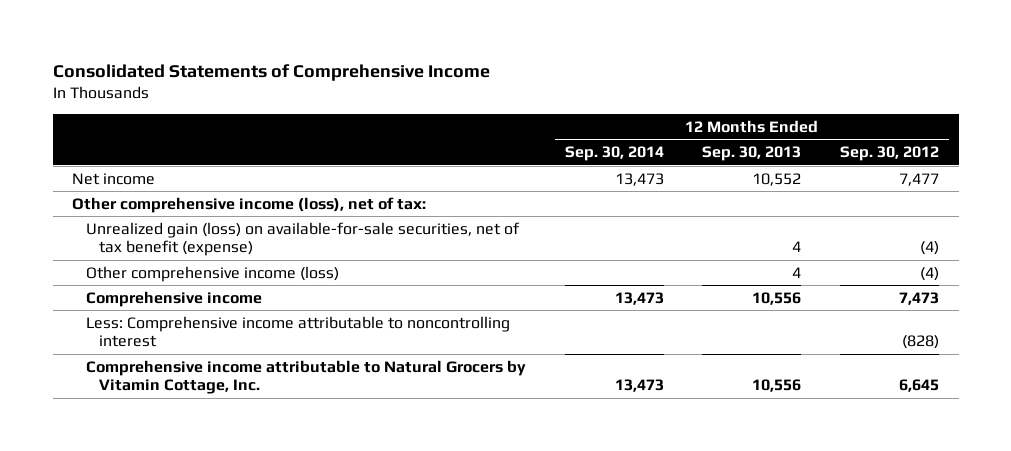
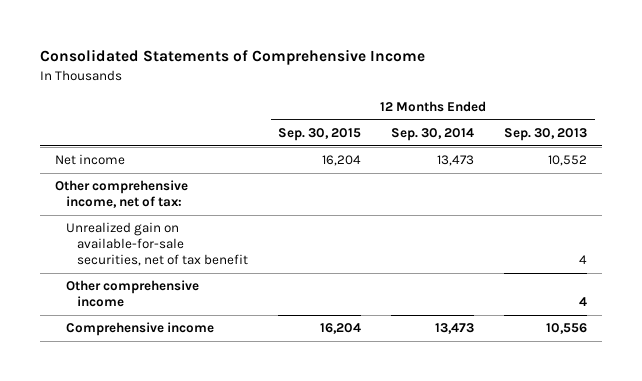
[840,146,940,162] Sep. 30, 2012 -> none
none -> [278,127,362,141] Sep. 30, 2015
[71,196,426,213] Other comprehensive income (loss), net of tax: -> [55,180,189,209] Other comprehensive income, net of tax:
[85,221,520,257] Unrealized gain (loss) on available-for-sale securities, net of tax benefit (expense) -> [66,222,249,267] Unrealized gain on available-for-sale securities, net of tax benefit
[85,265,339,282] Other comprehensive income (loss) -> [66,280,200,308] Other comprehensive income
[85,315,510,348] Less: Comprehensive income attributable to noncontrolling interest -> none
[85,359,526,395] Comprehensive income attributable to Natural Grocers by Vitamin Cottage, Inc. -> none

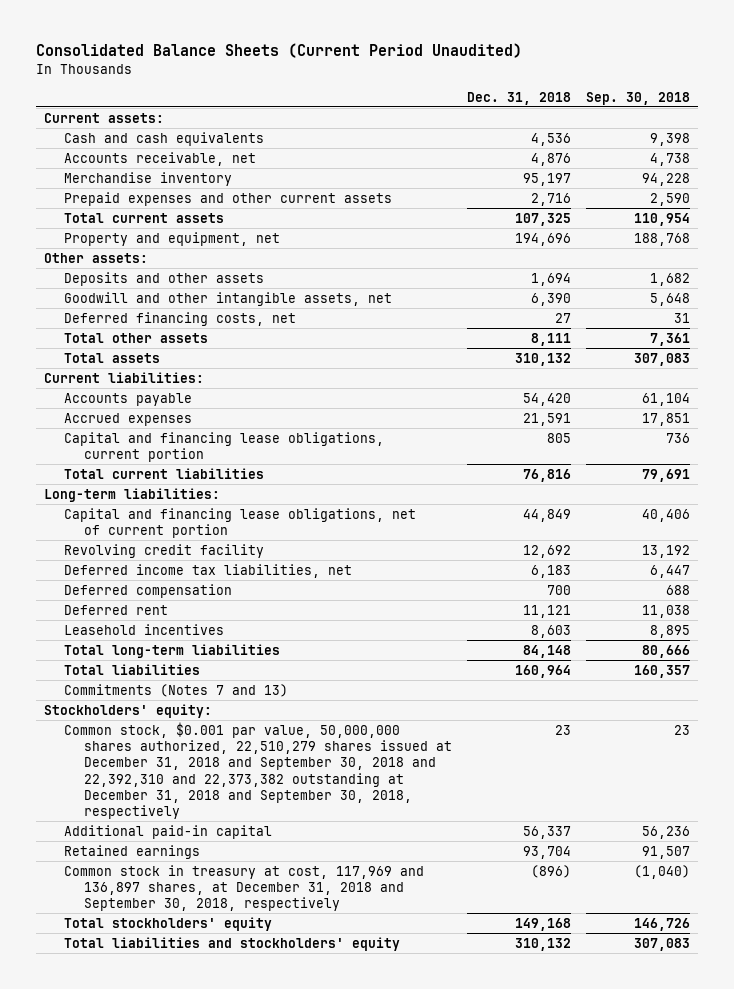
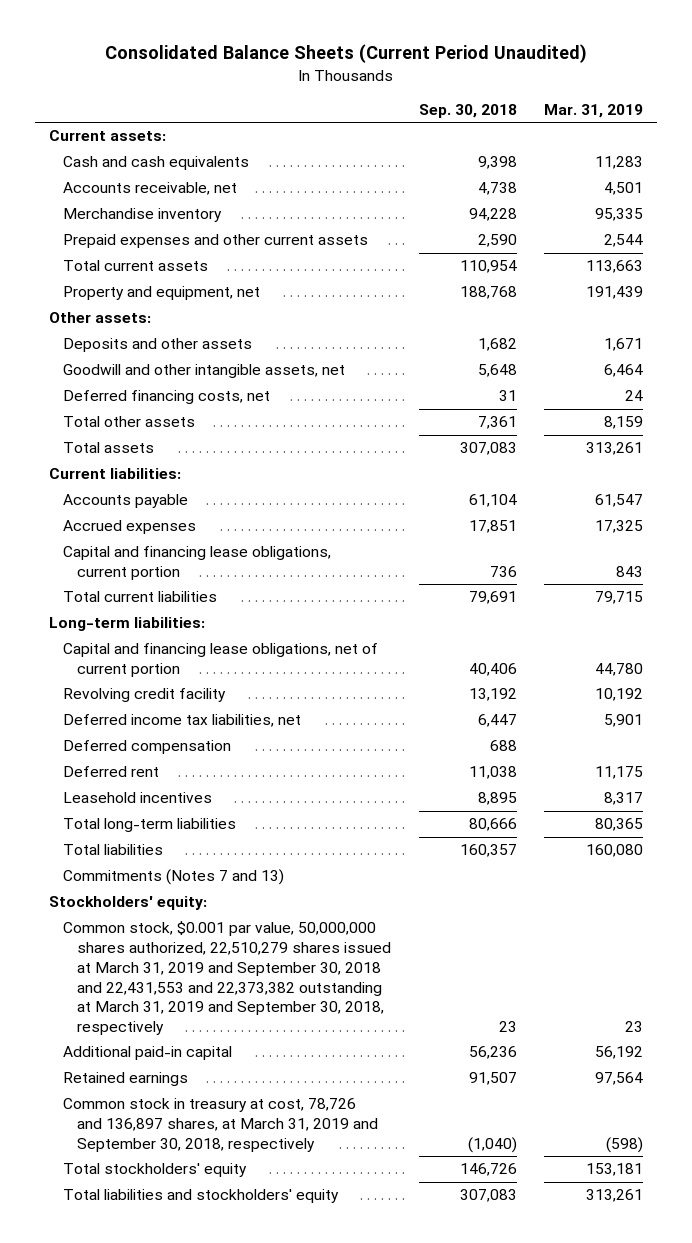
[467,91,572,105] Dec. 31, 2018 -> none
none -> [543,103,643,118] Mar. 31, 2019
[63,721,453,820] Common stock, $0.001 par value, 50,000,000 shares authorized, 22,510,279 shares issued at December 31, 2018 and September 30, 2018 and 22,392,310 and 22,373,382 outstanding at December 31, 2018 and September 30, 2018, respectively -> [63,921,392,1036] Common stock, $0.001 par value, 50,000,000 shares authorized, 22,510,279 shares issued at March 31, 2019 and September 30, 2018 and 22,431,553 and 22,373,382 outstanding at March 31, 2019 and September 30, 2018, respectively
[63,864,424,912] Common stock in treasury at cost, 117,969 and 136,897 shares, at December 31, 2018 and September 30, 2018, respectively -> [63,1098,379,1152] Common stock in treasury at cost, 78,726 and 136,897 shares, at March 31, 2019 and September 30, 2018, respectively

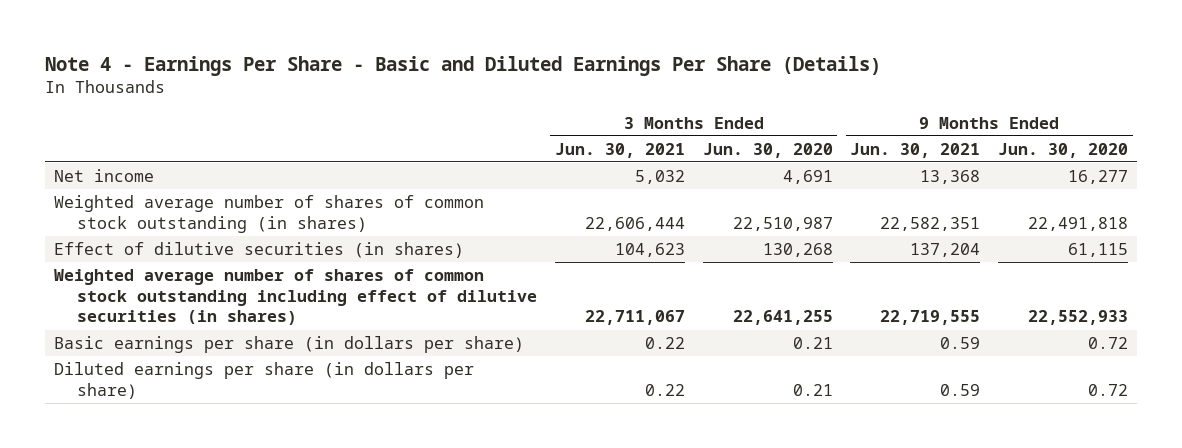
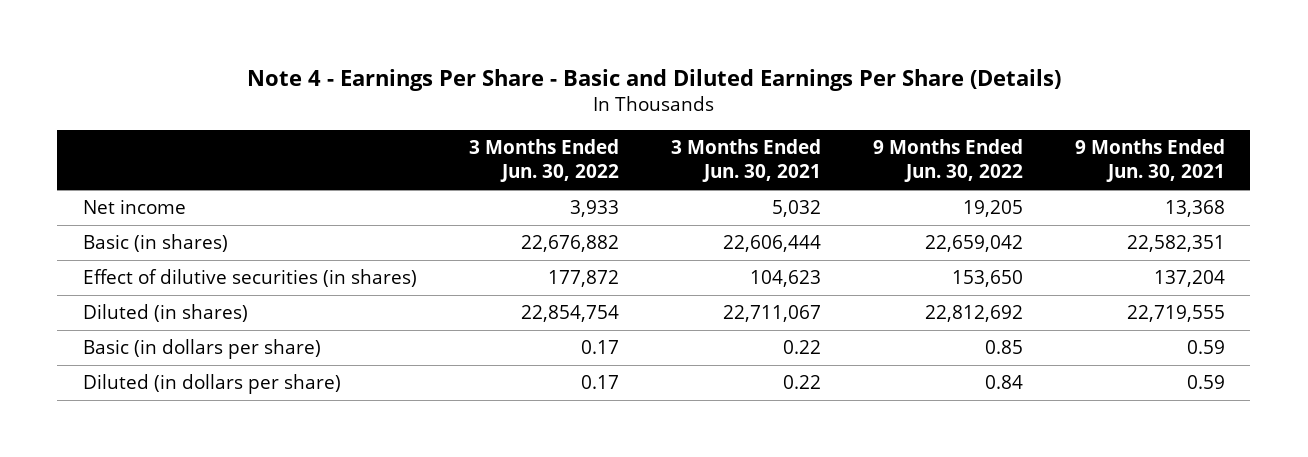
[702,142,833,158] Jun. 30, 2020 -> none
[998,142,1129,158] Jun. 30, 2020 -> none
none -> [469,139,620,183] 3 Months Ended Jun. 30, 2022
none -> [872,139,1023,183] 9 Months Ended Jun. 30, 2022
[53,195,484,233] Weighted average number of shares of common stock outstanding (in shares) -> [83,234,229,253] Basic (in shares)
[53,269,538,326] Weighted average number of shares of common stock outstanding including effect of dilutive securities (in shares) -> [83,304,249,323] Diluted (in shares)
[53,336,524,354] Basic earnings per share (in dollars per share) -> [83,339,322,360] Basic (in dollars per share)
[53,362,474,399] Diluted earnings per share (in dollars per share) -> [83,374,342,395] Diluted (in dollars per share)

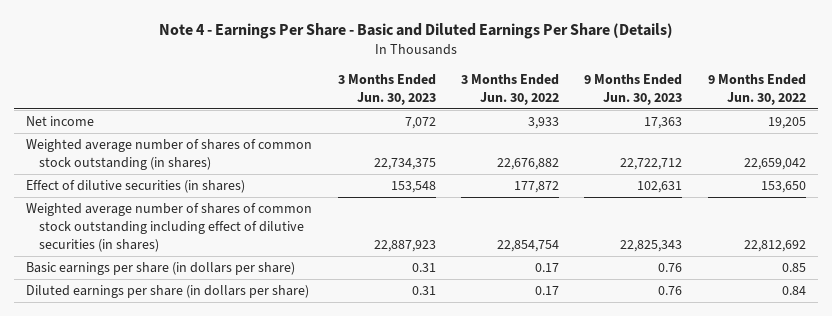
[670,139,821,183] 3 Months Ended Jun. 30, 2021 -> none
[1074,139,1225,183] 9 Months Ended Jun. 30, 2021 -> none
none -> [337,73,436,105] 3 Months Ended Jun. 30, 2023
none -> [584,73,683,105] 9 Months Ended Jun. 30, 2023
[83,234,229,253] Basic (in shares) -> [26,139,313,170] Weighted average number of shares of common stock outstanding (in shares)
[83,304,249,323] Diluted (in shares) -> [26,203,313,252] Weighted average number of shares of common stock outstanding including effect of dilutive securities (in shares)
[83,339,322,360] Basic (in dollars per share) -> [26,262,296,276] Basic earnings per share (in dollars per share)
[83,374,342,395] Diluted (in dollars per share) -> [26,285,310,299] Diluted earnings per share (in dollars per share)

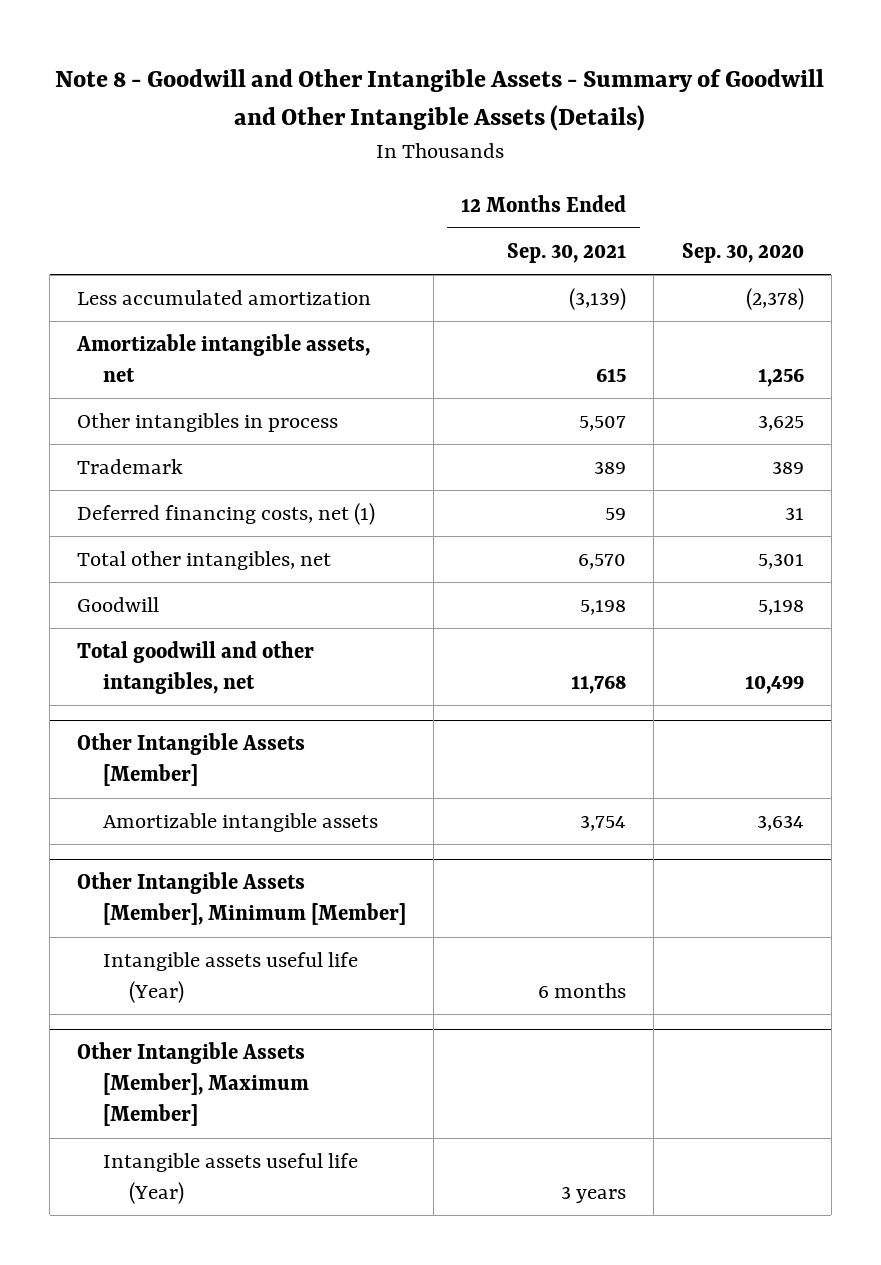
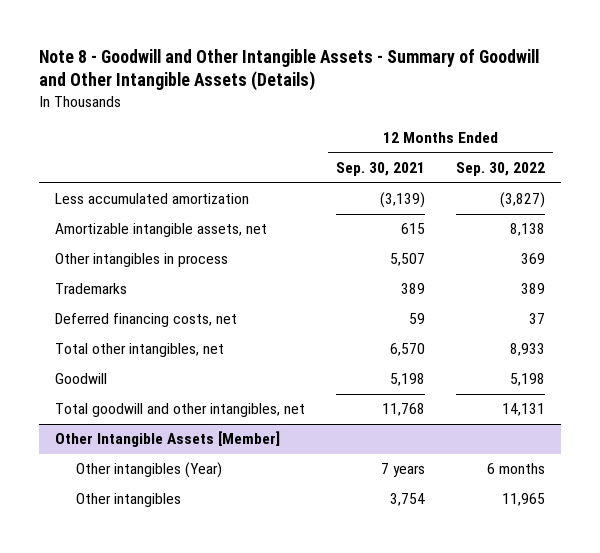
[681,242,804,263] Sep. 30, 2020 -> none
none -> [456,162,546,177] Sep. 30, 2022
[77,459,184,475] Trademark -> [54,283,127,295] Trademarks
[77,503,376,526] Deferred financing costs, net (1) -> [54,313,237,328] Deferred financing costs, net
[77,872,406,926] Other Intangible Assets [Member], Minimum [Member] -> none
[102,952,358,1003] Intangible assets useful life (Year) -> none
[77,1042,309,1127] Other Intangible Assets [Member], Maximum [Member] -> none
[102,1153,358,1204] Intangible assets useful life (Year) -> none
none -> [75,462,222,479] Other intangibles (Year)
[102,813,378,833] Amortizable intangible assets -> [75,493,181,508] Other intangibles

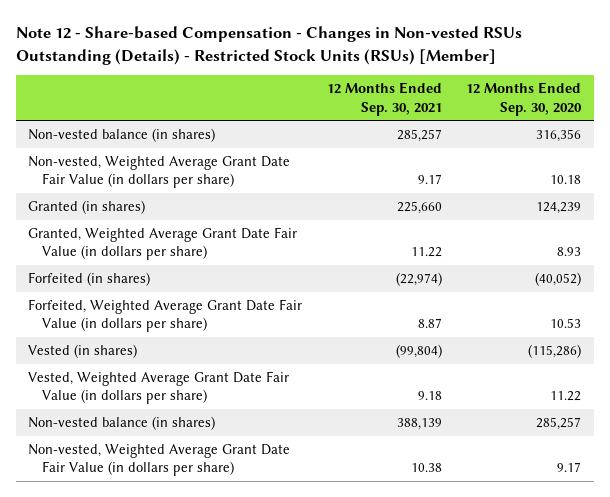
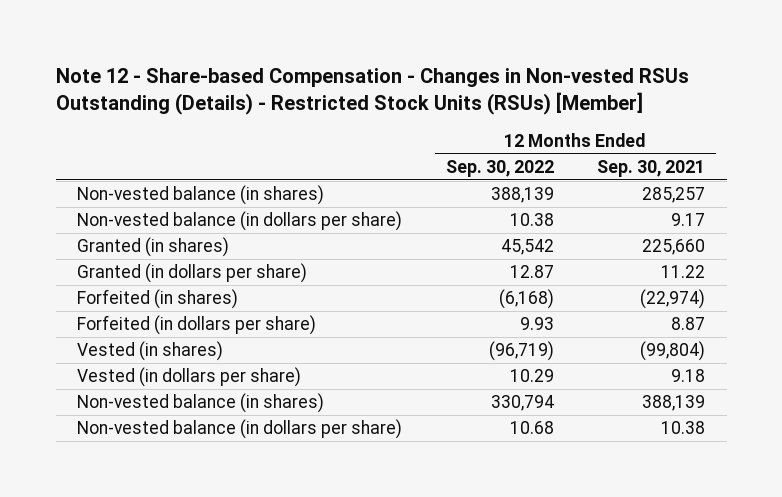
[466,82,583,116] 12 Months Ended Sep. 30, 2020 -> none
none -> [445,159,554,177] Sep. 30, 2022
[28,156,291,189] Non-vested, Weighted Average Grant Date Fair Value (in dollars per share) -> [77,211,403,232] Non-vested balance (in dollars per share)
[28,227,298,261] Granted, Weighted Average Grant Date Fair Value (in dollars per share) -> [77,263,308,284] Granted (in dollars per share)
[28,299,303,333] Forfeited, Weighted Average Grant Date Fair Value (in dollars per share) -> [77,315,317,336] Forfeited (in dollars per share)
[28,371,290,405] Vested, Weighted Average Grant Date Fair Value (in dollars per share) -> [77,367,302,388] Vested (in dollars per share)
[28,444,291,477] Non-vested, Weighted Average Grant Date Fair Value (in dollars per share) -> [77,419,403,440] Non-vested balance (in dollars per share)

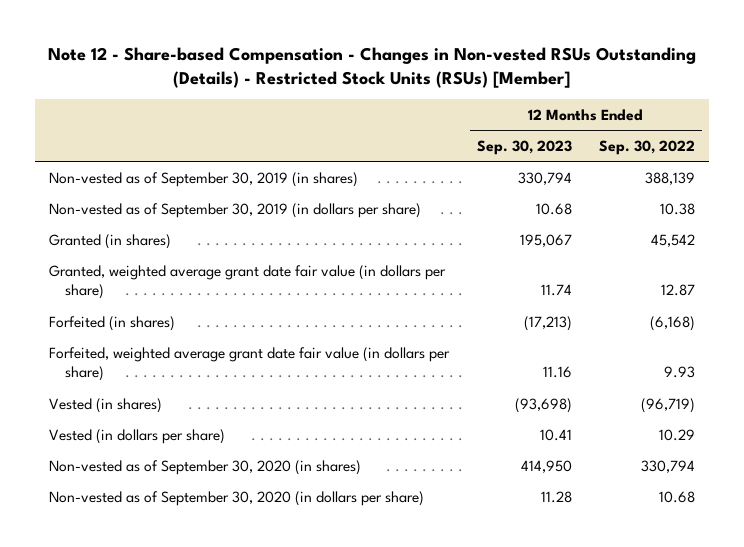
[597,159,706,177] Sep. 30, 2021 -> none
none -> [476,139,572,155] Sep. 30, 2023
[77,185,325,206] Non-vested balance (in shares) -> [49,171,359,187] Non-vested as of September 30, 2019 (in shares)
[77,211,403,232] Non-vested balance (in dollars per share) -> [49,202,422,218] Non-vested as of September 30, 2019 (in dollars per share)
[77,263,308,284] Granted (in dollars per share) -> [49,264,447,300] Granted, weighted average grant date fair value (in dollars per share)
[77,315,317,336] Forfeited (in dollars per share) -> [49,346,451,382] Forfeited, weighted average grant date fair value (in dollars per share)
[77,393,325,414] Non-vested balance (in shares) -> [49,459,362,475] Non-vested as of September 30, 2020 (in shares)
[77,419,403,440] Non-vested balance (in dollars per share) -> [49,490,425,506] Non-vested as of September 30, 2020 (in dollars per share)

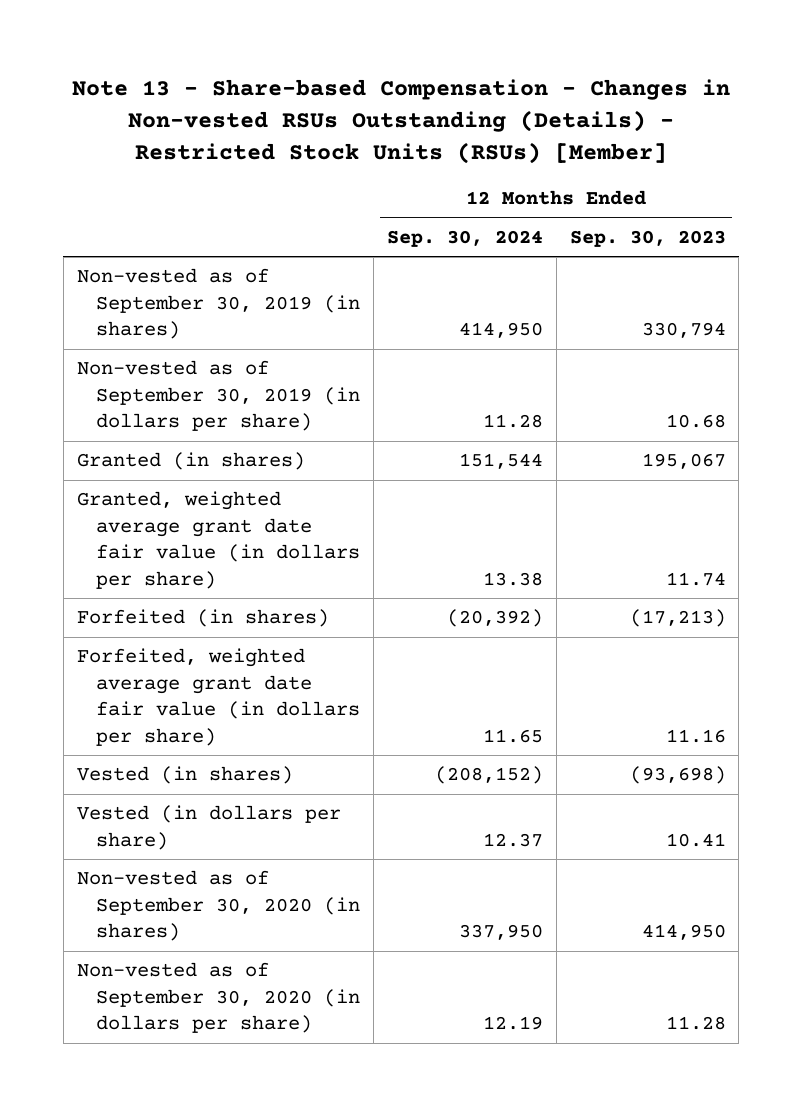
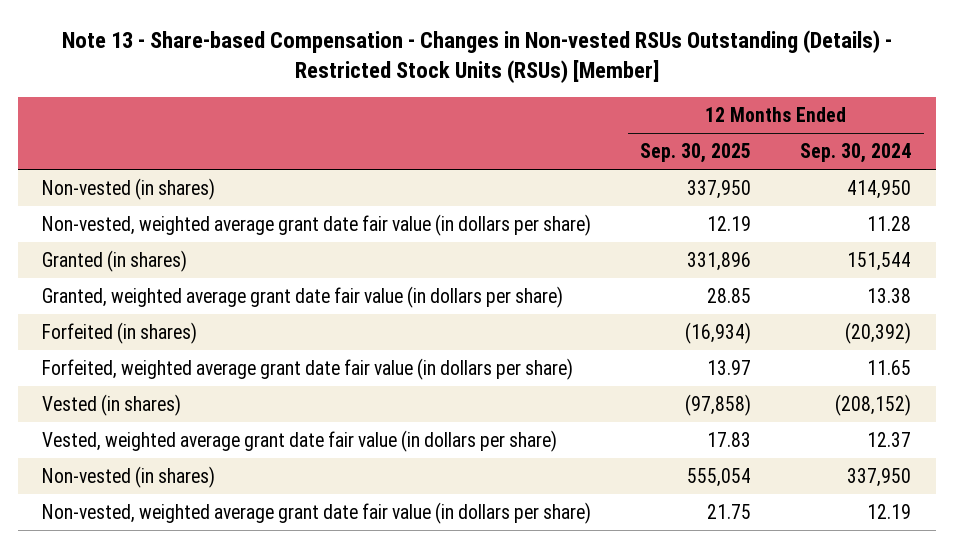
[569,229,726,247] Sep. 30, 2023 -> none
none -> [640,143,752,164] Sep. 30, 2025
[76,268,361,340] Non-vested as of September 30, 2019 (in shares) -> [42,177,216,200] Non-vested (in shares)
[76,360,361,432] Non-vested as of September 30, 2019 (in dollars per share) -> [42,213,592,236] Non-vested, weighted average grant date fair value (in dollars per share)
[76,805,341,850] Vested (in dollars per share) -> [42,429,558,452] Vested, weighted average grant date fair value (in dollars per share)
[76,870,361,942] Non-vested as of September 30, 2020 (in shares) -> [42,465,216,488] Non-vested (in shares)
[76,962,361,1034] Non-vested as of September 30, 2020 (in dollars per share) -> [42,501,592,524] Non-vested, weighted average grant date fair value (in dollars per share)

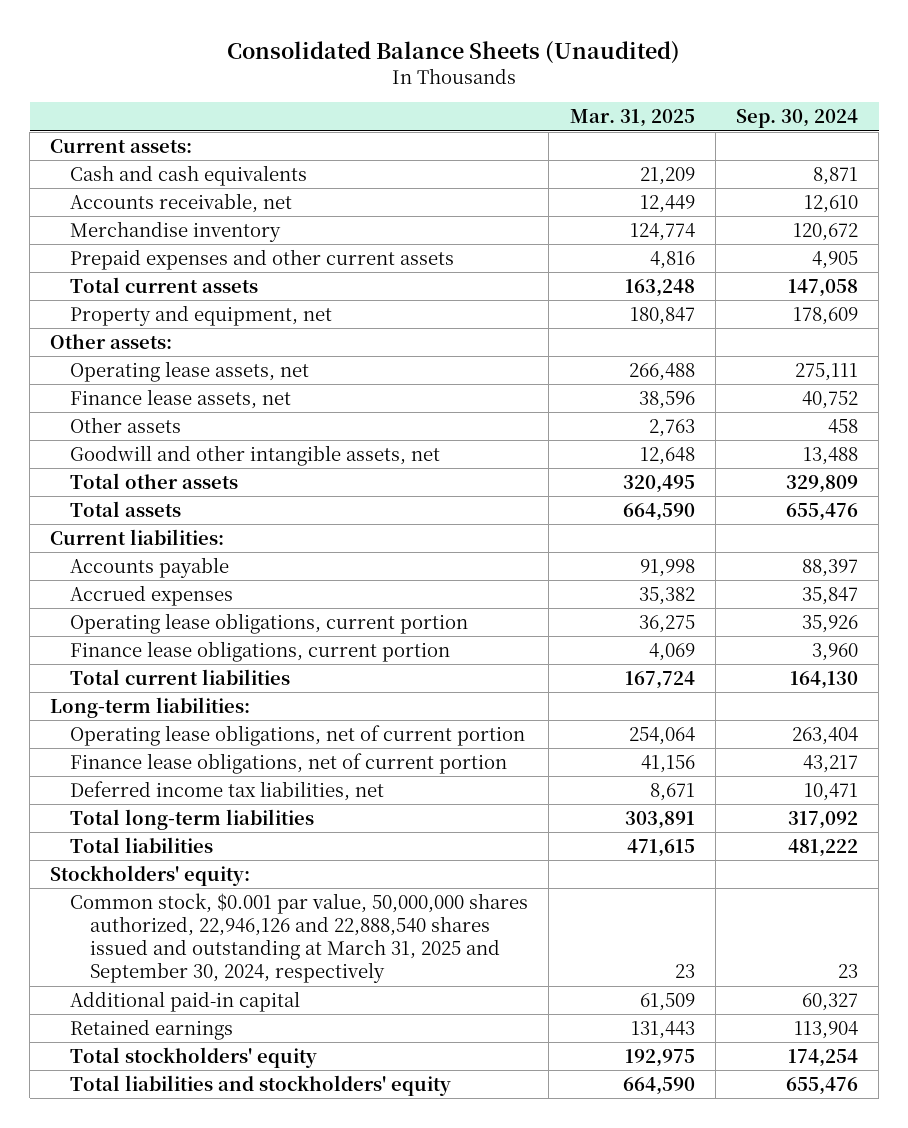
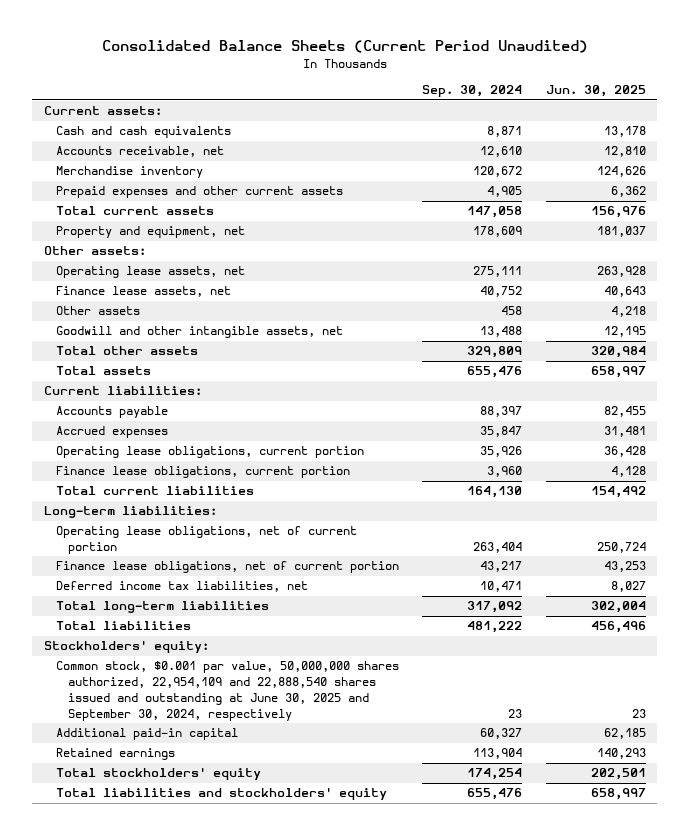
[227,40,681,64] Consolidated Balance Sheets (Unaudited) -> [101,40,588,54] Consolidated Balance Sheets (Current Period Unaudited)
[569,109,695,128] Mar. 31, 2025 -> none
none -> [545,85,646,98] Jun. 30, 2025
[70,892,529,984] Common stock, $0.001 par value, 50,000,000 shares authorized, 22,946,126 and 22,888,540 shares issued and outstanding at March 31, 2025 and September 30, 2024, respectively -> [55,661,399,721] Common stock, $0.001 par value, 50,000,000 shares authorized, 22,954,109 and 22,888,540 shares issued and outstanding at June 30, 2025 and September 30, 2024, respectively

